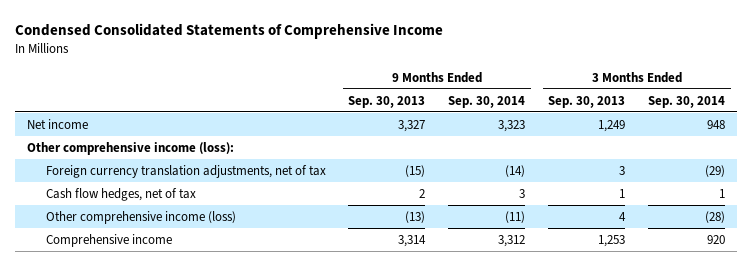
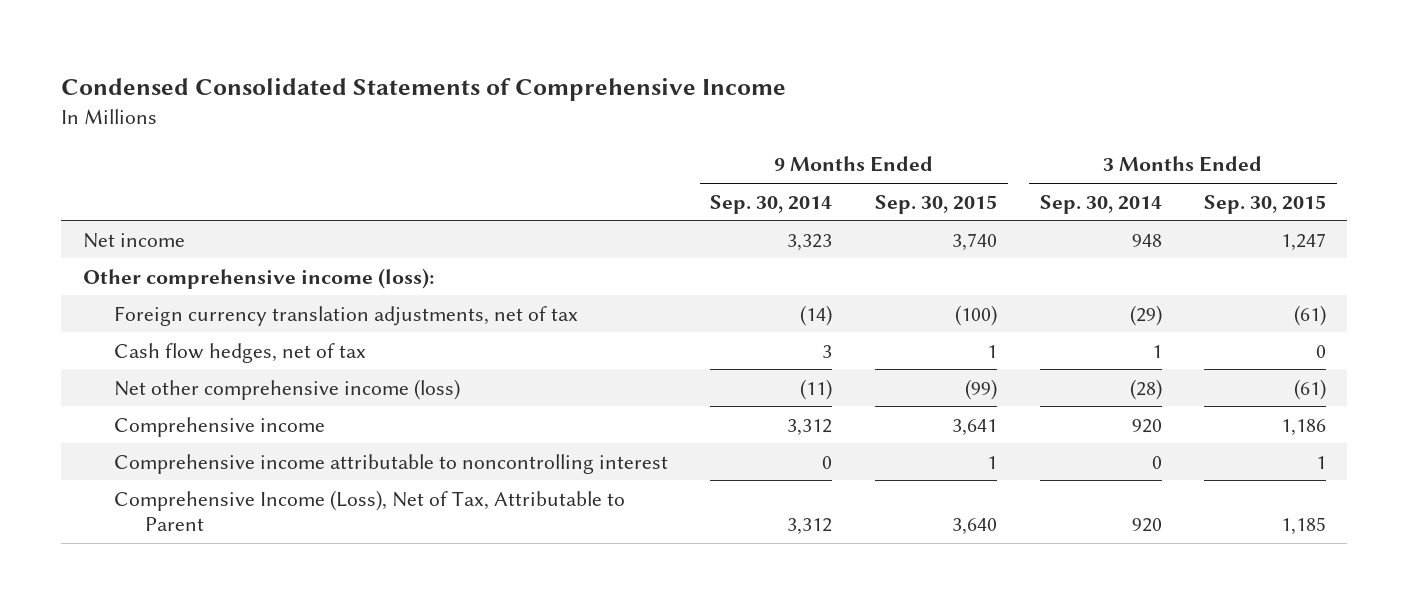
[348,95,426,108] Sep. 30, 2013 -> none
[548,95,626,108] Sep. 30, 2013 -> none
none -> [875,194,998,214] Sep. 30, 2015
none -> [1204,194,1327,214] Sep. 30, 2015
[45,210,236,224] Other comprehensive income (loss) -> [113,378,460,400] Net other comprehensive income (loss)
none -> [113,453,668,474] Comprehensive income attributable to noncontrolling interest
none -> [113,489,625,532] Comprehensive Income (Loss), Net of Tax, Attributable to Parent

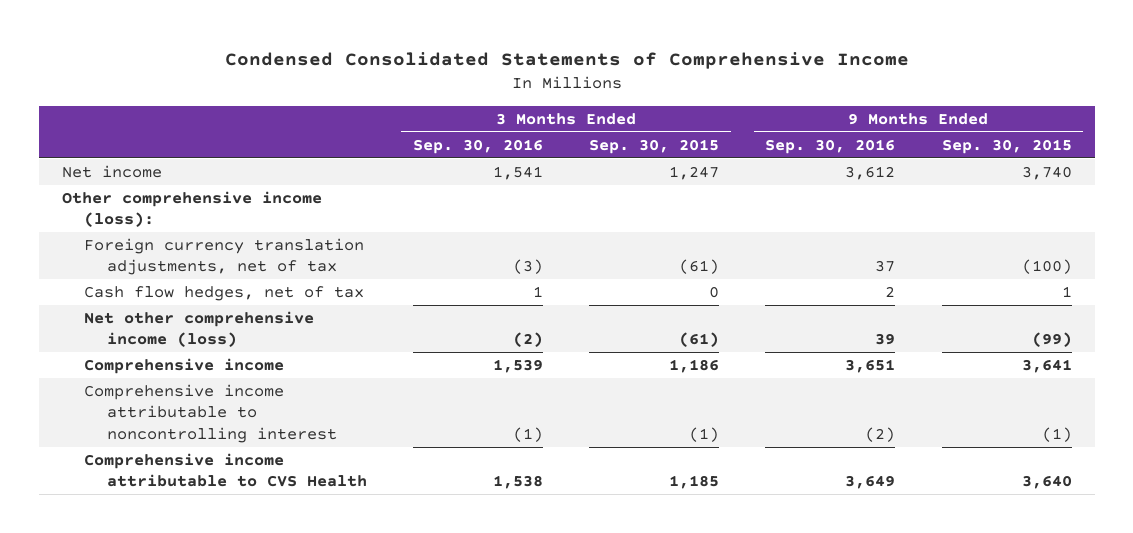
[710,194,833,214] Sep. 30, 2014 -> none
[1039,194,1162,214] Sep. 30, 2014 -> none
none -> [412,138,543,154] Sep. 30, 2016
none -> [765,138,896,154] Sep. 30, 2016
[987,455,998,469] 1 -> [1041,426,1072,442] (1)
[1316,455,1327,469] 1 -> [689,426,720,442] (1)
[113,489,625,532] Comprehensive Income (Loss), Net of Tax, Attributable to Parent -> [84,453,367,488] Comprehensive income attributable to CVS Health

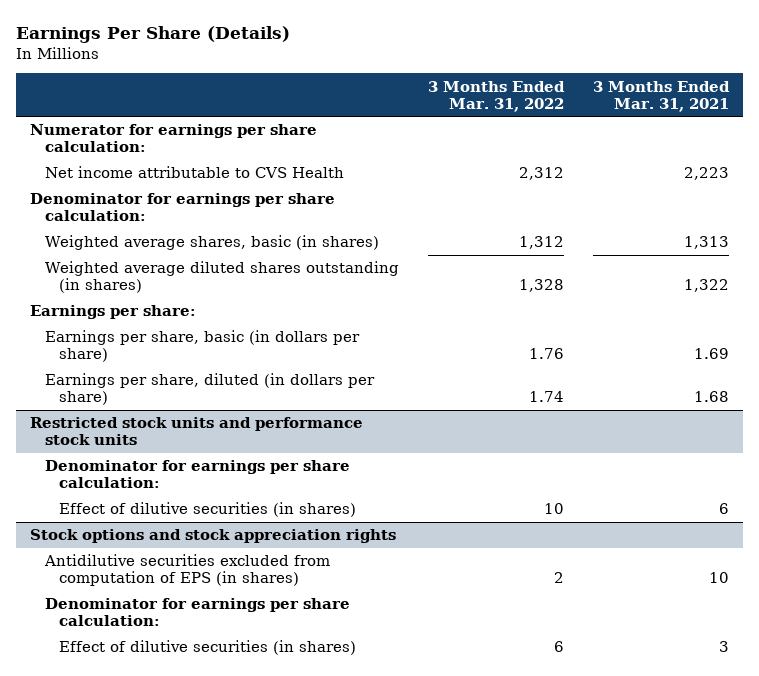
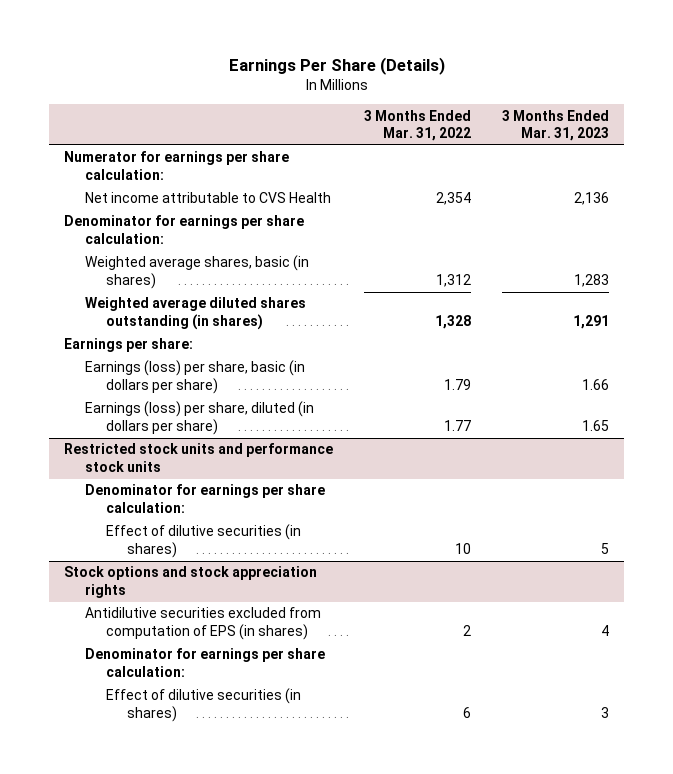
[592,80,730,112] 3 Months Ended Mar. 31, 2021 -> none
none -> [501,109,609,142] 3 Months Ended Mar. 31, 2023
[518,167,564,181] 2,312 -> [436,192,472,206] 2,354
[44,330,360,363] Earnings per share, basic (in dollars per share) -> [85,360,306,395] Earnings (loss) per share, basic (in dollars per share)
[528,348,564,360] 1.76 -> [444,379,472,391] 1.79
[44,373,375,406] Earnings per share, diluted (in dollars per share) -> [85,401,315,436] Earnings (loss) per share, diluted (in dollars per share)
[528,391,564,403] 1.74 -> [444,420,472,432] 1.77

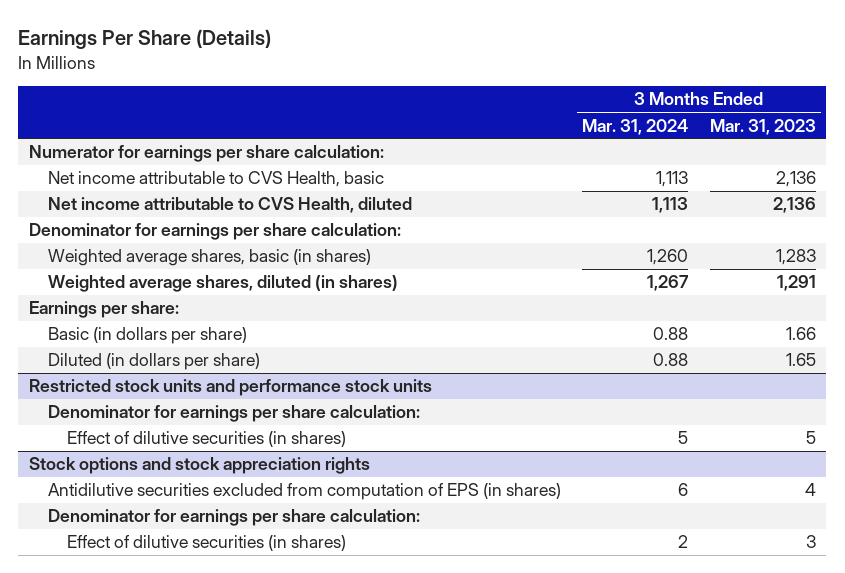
[364,109,472,142] 3 Months Ended Mar. 31, 2022 -> none
none -> [582,118,689,135] Mar. 31, 2024
[85,192,332,204] Net income attributable to CVS Health -> [48,171,385,188] Net income attributable to CVS Health, basic
none -> [48,197,413,214] Net income attributable to CVS Health, diluted
[85,297,307,331] Weighted average diluted shares outstanding (in shares) -> [48,275,399,293] Weighted average shares, diluted (in shares)
[85,360,306,395] Earnings (loss) per share, basic (in dollars per share) -> [48,327,248,345] Basic (in dollars per share)
[85,401,315,436] Earnings (loss) per share, diluted (in dollars per share) -> [48,353,261,371] Diluted (in dollars per share)

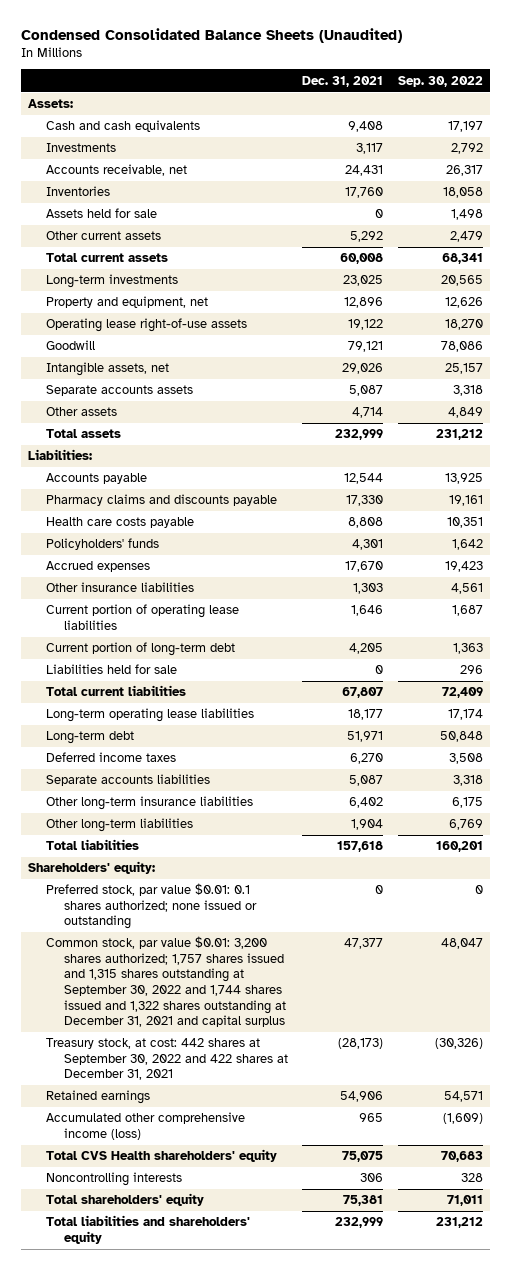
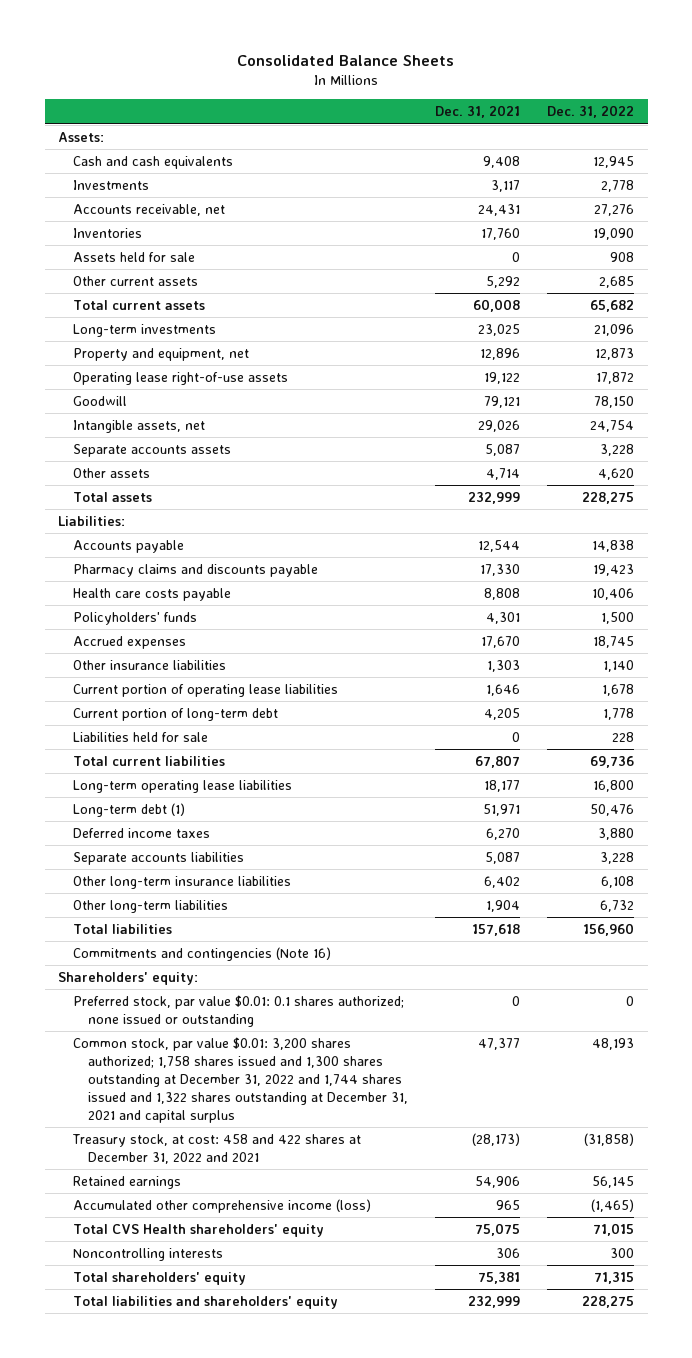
[20,27,402,43] Condensed Consolidated Balance Sheets (Unaudited) -> [237,55,455,67] Consolidated Balance Sheets
[397,75,483,87] Sep. 30, 2022 -> none
none -> [547,105,635,119] Dec. 31, 2022
[45,731,134,745] Long-term debt -> [73,802,186,817] Long-term debt (1)
none -> [73,946,332,961] Commitments and contingencies (Note 16)
[45,936,286,1028] Common stock, par value $0.01: 3,200 shares authorized; 1,757 shares issued and 1,315 shares outstanding at September 30, 2022 and 1,744 shares issued and 1,322 shares outstanding at December 31, 2021 and capital surplus -> [73,1036,408,1123] Common stock, par value $0.01: 3,200 shares authorized; 1,758 shares issued and 1,300 shares outstanding at December 31, 2022 and 1,744 shares issued and 1,322 shares outstanding at December 31, 2021 and capital surplus
[45,1038,288,1081] Treasury stock, at cost: 442 shares at September 30, 2022 and 422 shares at December 31, 2021 -> [72,1133,362,1164] Treasury stock, at cost: 458 and 422 shares at December 31, 2022 and 2021

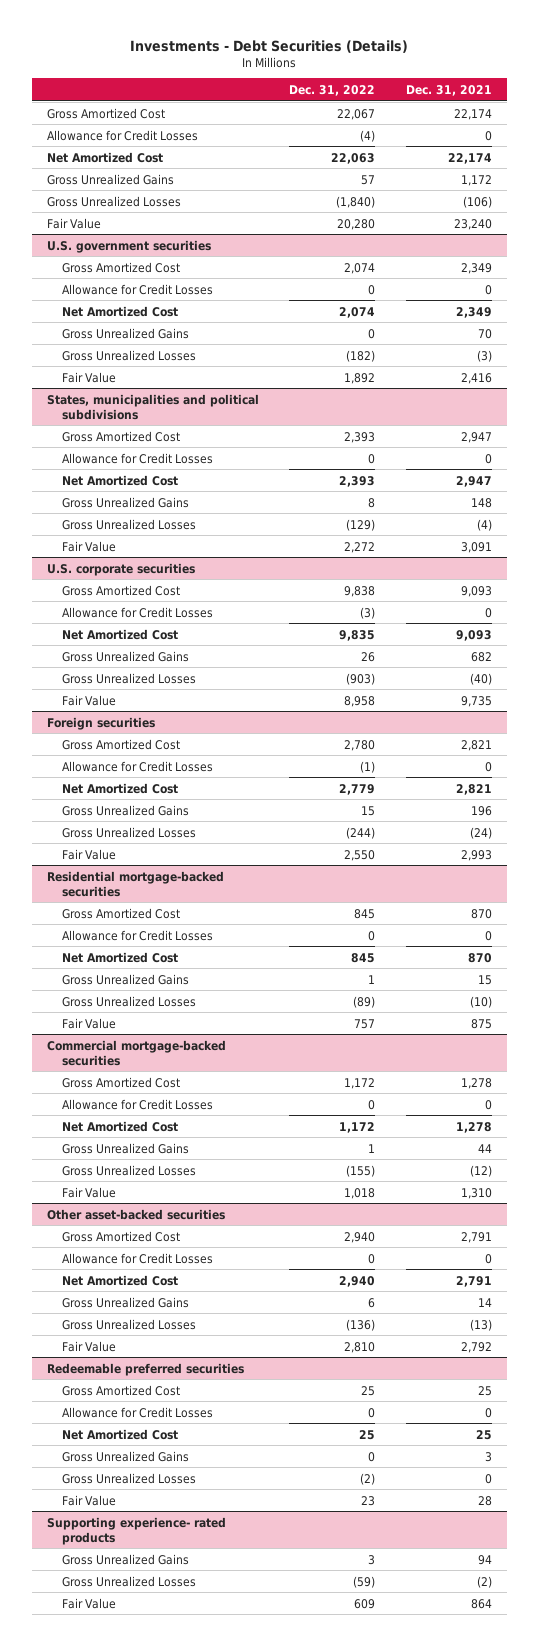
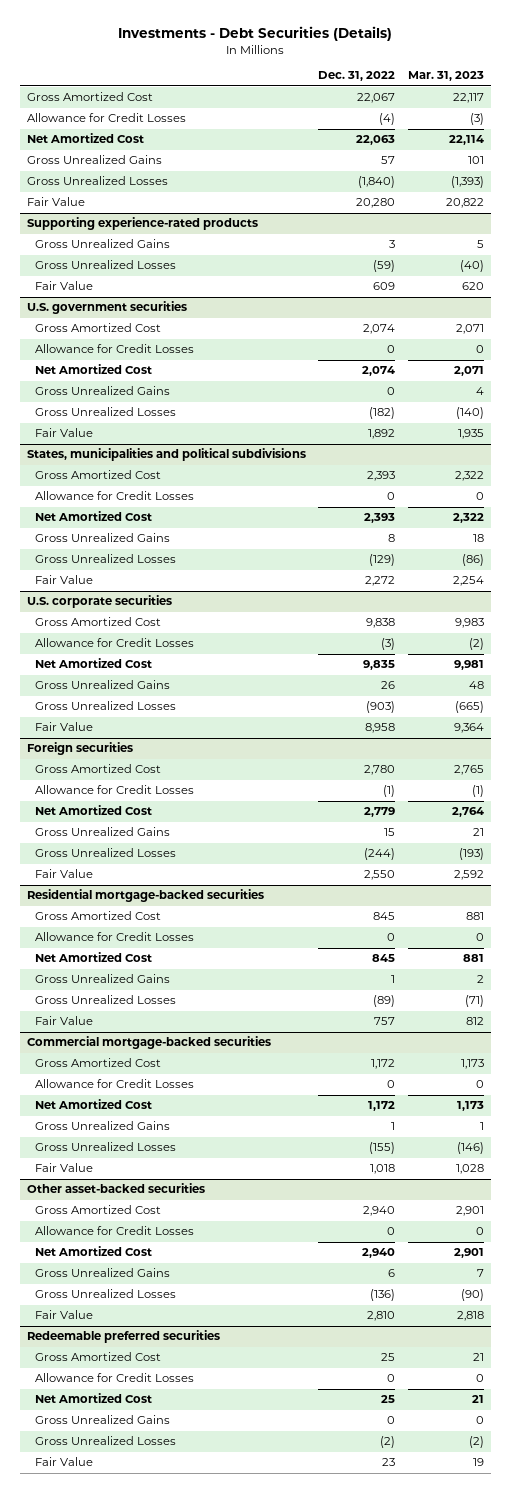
[405,84,492,96] Dec. 31, 2021 -> none
none -> [408,71,485,82] Mar. 31, 2023
none -> [26,217,258,231] Supporting experience-rated products
none -> [34,239,170,249] Gross Unrealized Gains
none -> [34,260,176,270] Gross Unrealized Losses
none -> [34,281,93,291] Fair Value
[47,1516,227,1545] Supporting experience- rated products -> none
[62,1553,190,1565] Gross Unrealized Gains -> none
[62,1575,197,1587] Gross Unrealized Losses -> none
[62,1597,117,1609] Fair Value -> none

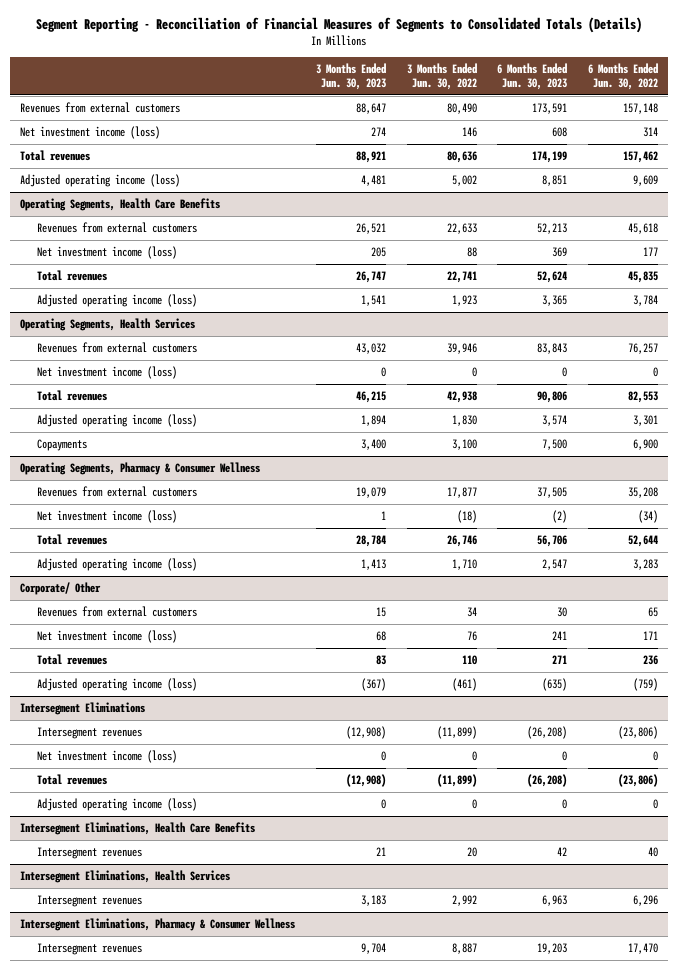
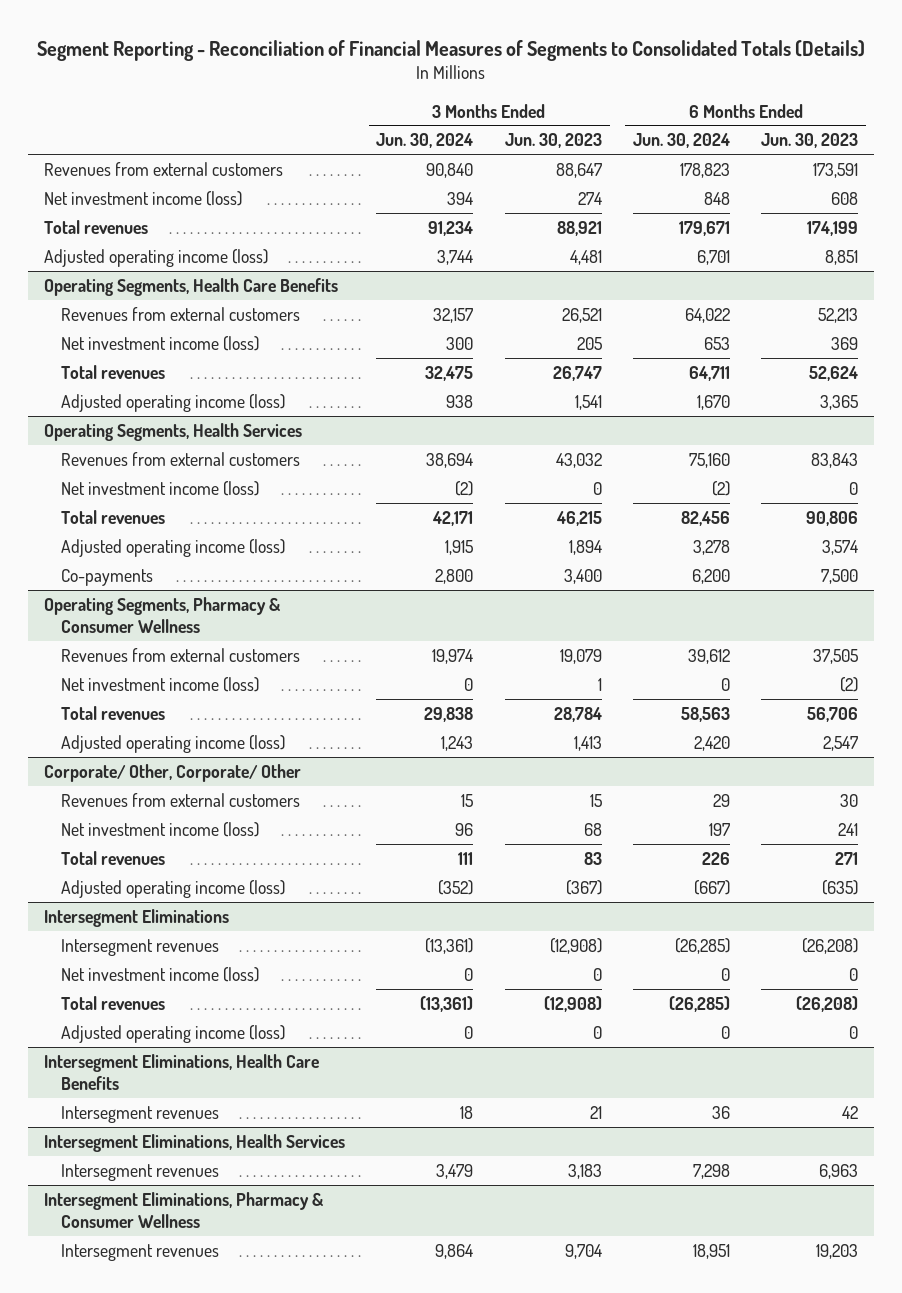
[406,63,477,91] 3 Months Ended Jun. 30, 2022 -> none
[587,63,658,91] 6 Months Ended Jun. 30, 2022 -> none
none -> [376,133,474,149] Jun. 30, 2024
none -> [633,133,731,149] Jun. 30, 2024
[37,438,88,451] Copayments -> [61,568,154,586] Co-payments
[20,581,102,595] Corporate/ Other -> [44,763,302,782] Corporate/ Other, Corporate/ Other

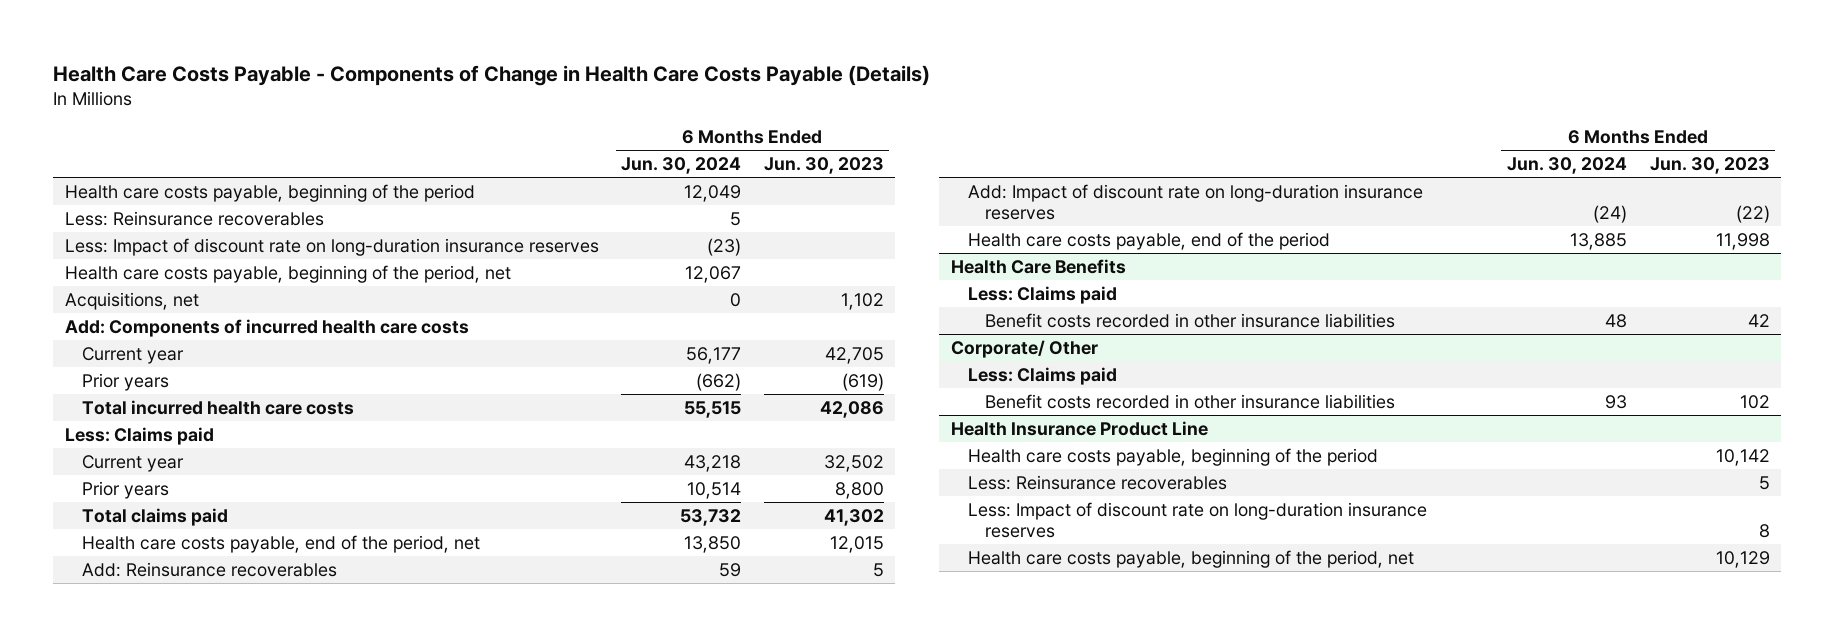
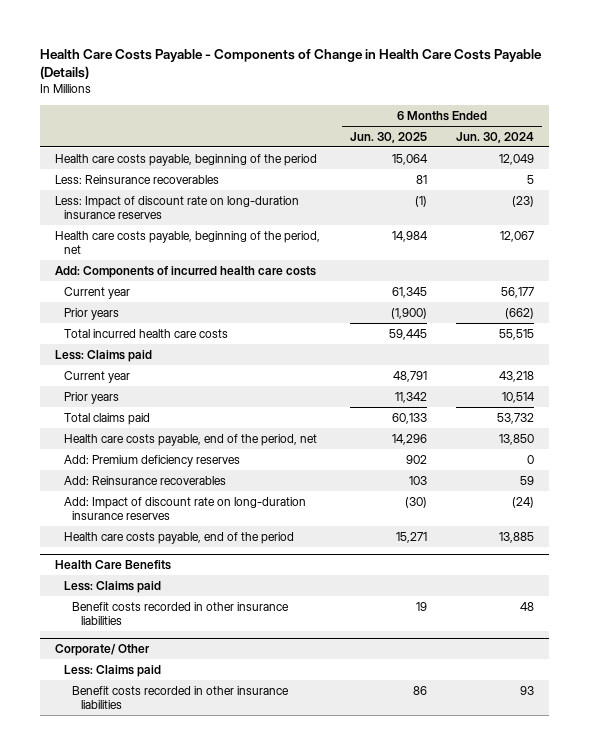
[763,157,884,175] Jun. 30, 2023 -> none
none -> [349,131,427,143] Jun. 30, 2025
[64,291,199,310] Acquisitions, net -> none
none -> [63,454,240,467] Add: Premium deficiency reserves
[950,420,1208,436] Health Insurance Product Line -> none
[968,447,1379,466] Health care costs payable, beginning of the period -> none
[968,474,1228,490] Less: Reinsurance recoverables -> none
[968,501,1428,539] Less: Impact of discount rate on long-duration insurance reserves -> none
[968,549,1415,568] Health care costs payable, beginning of the period, net -> none

